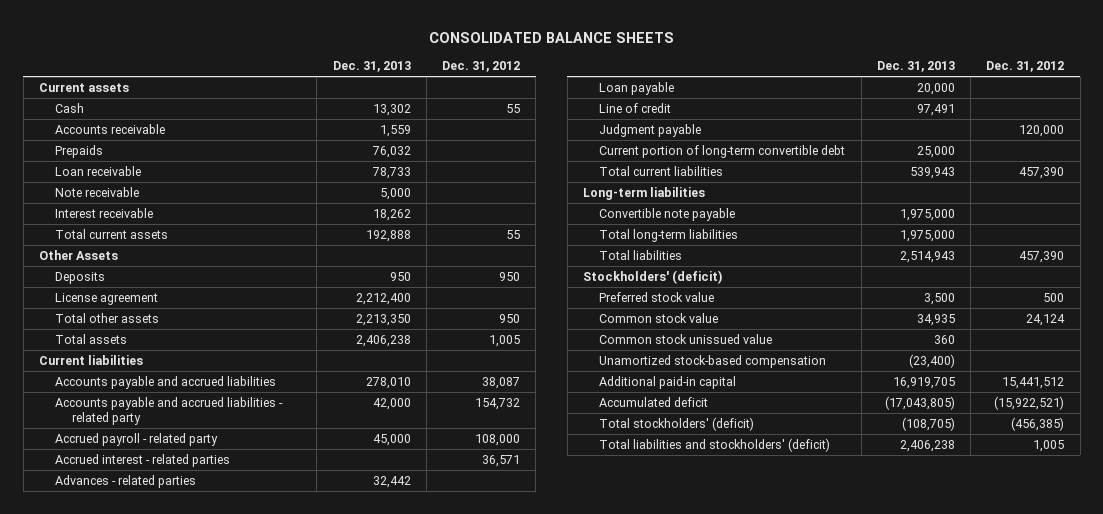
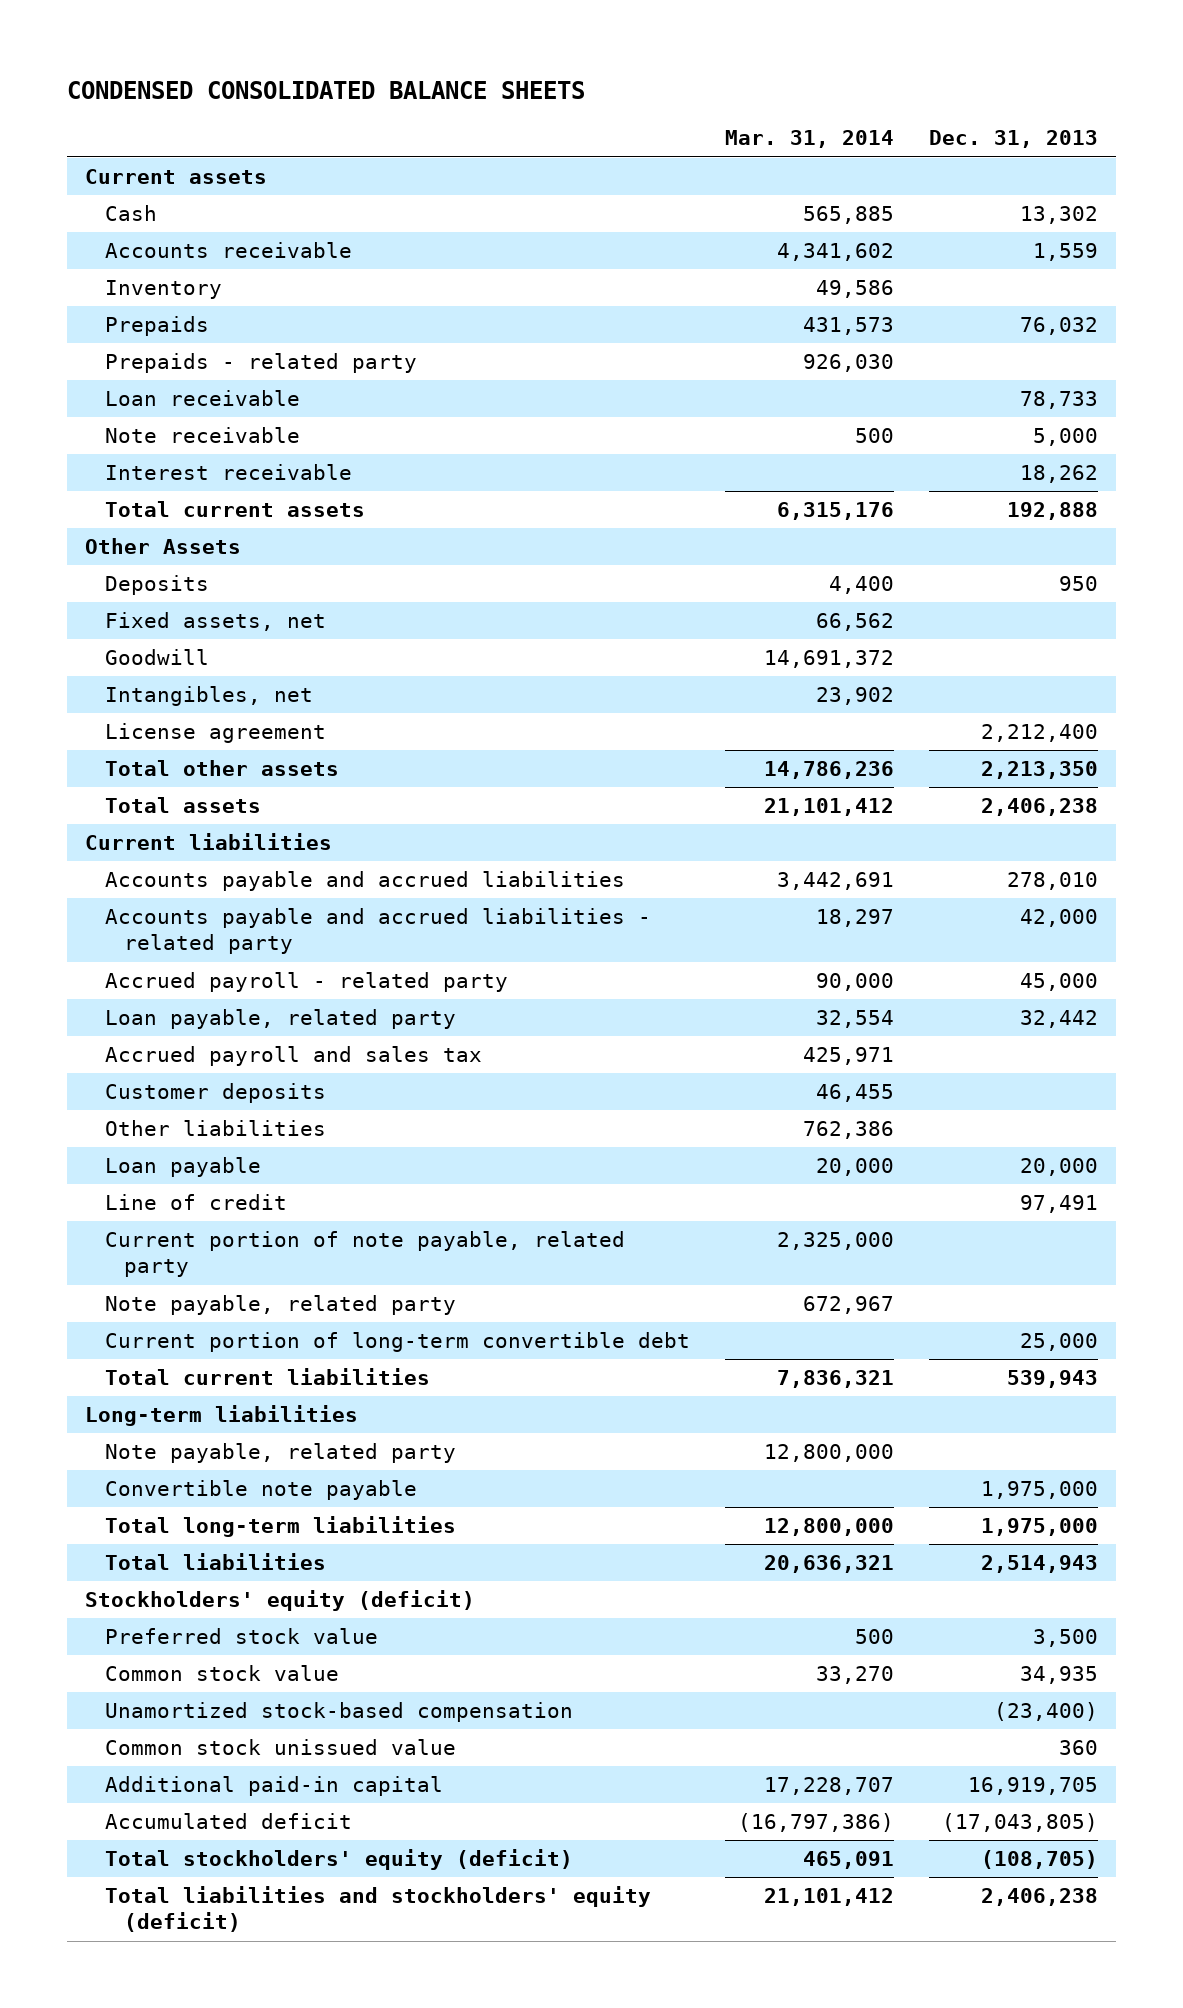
[428,31,674,43] CONSOLIDATED BALANCE SHEETS -> [67,80,586,99] CONDENSED CONSOLIDATED BALANCE SHEETS
[442,61,521,73] Dec. 31, 2012 -> none
none -> [724,130,894,149] Mar. 31, 2014
none -> [104,280,222,300] Inventory
none -> [104,353,417,374] Prepaids - related party
none -> [104,612,326,632] Fixed assets, net
none -> [104,649,209,666] Goodwill
none -> [104,686,313,707] Intangibles, net
[55,453,231,467] Accrued interest - related parties -> none
[55,474,197,488] Advances - related parties -> [104,1009,456,1030] Loan payable, related party
none -> [104,1046,482,1067] Accrued payroll and sales tax
none -> [104,1083,326,1104] Customer deposits
none -> [104,1120,326,1137] Other liabilities
[599,123,702,137] Judgment payable -> none
none -> [104,1231,625,1278] Current portion of note payable, related party
none -> [104,1295,456,1316] Note payable, related party
none -> [104,1443,456,1464] Note payable, related party
[583,269,723,284] Stockholders' (deficit) -> [84,1590,475,1612] Stockholders' equity (deficit)
[599,333,773,344] Common stock unissued value -> [104,1739,456,1756] Common stock unissued value
[599,416,755,431] Total stockholders' (deficit) -> [104,1849,573,1871] Total stockholders' equity (deficit)
[599,437,831,452] Total liabilities and stockholders' (deficit) -> [104,1886,651,1933] Total liabilities and stockholders' equity (deficit)

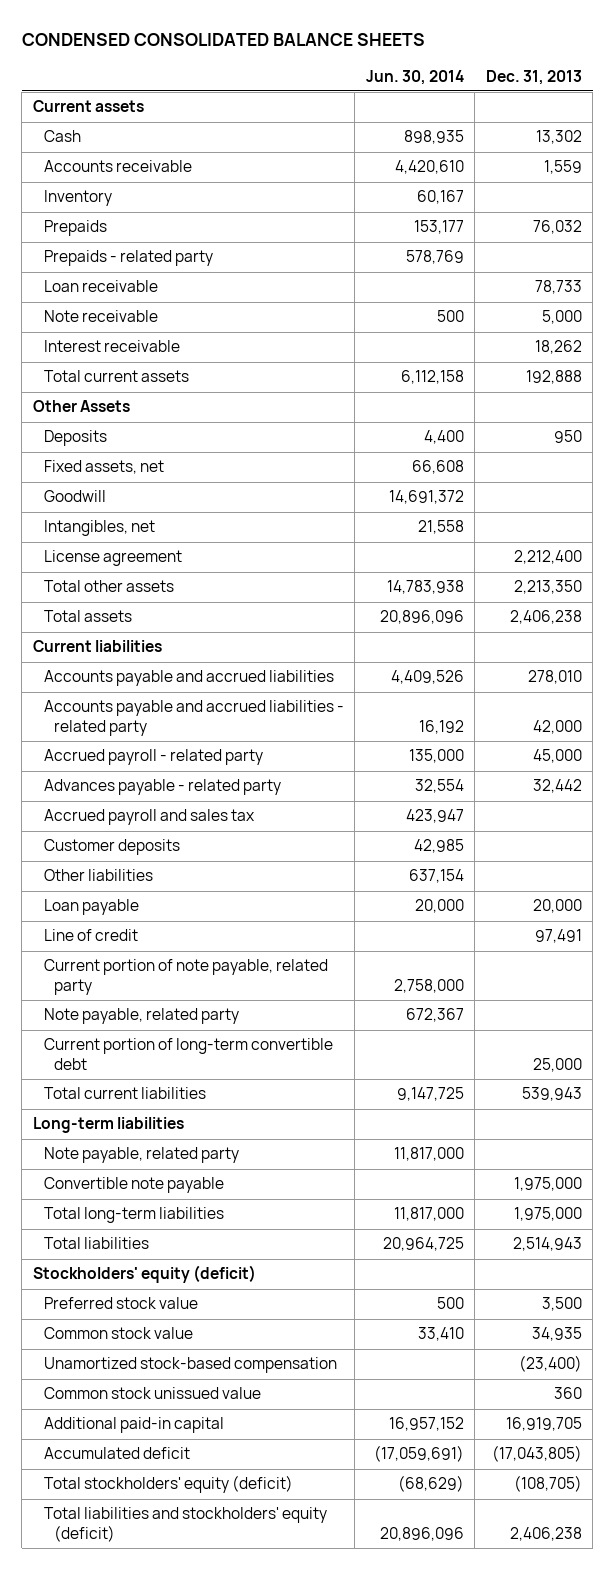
[724,130,894,149] Mar. 31, 2014 -> none
none -> [365,69,464,85] Jun. 30, 2014
[104,1009,456,1030] Loan payable, related party -> [43,779,281,796] Advances payable - related party

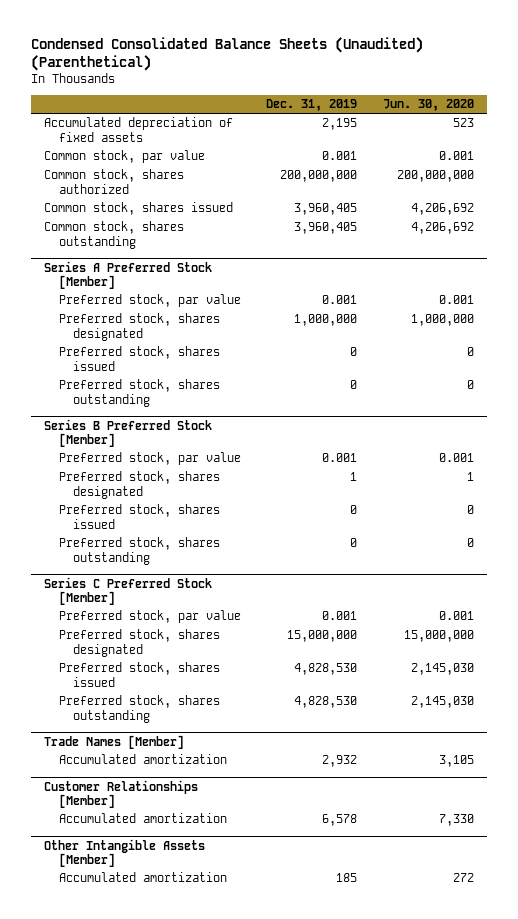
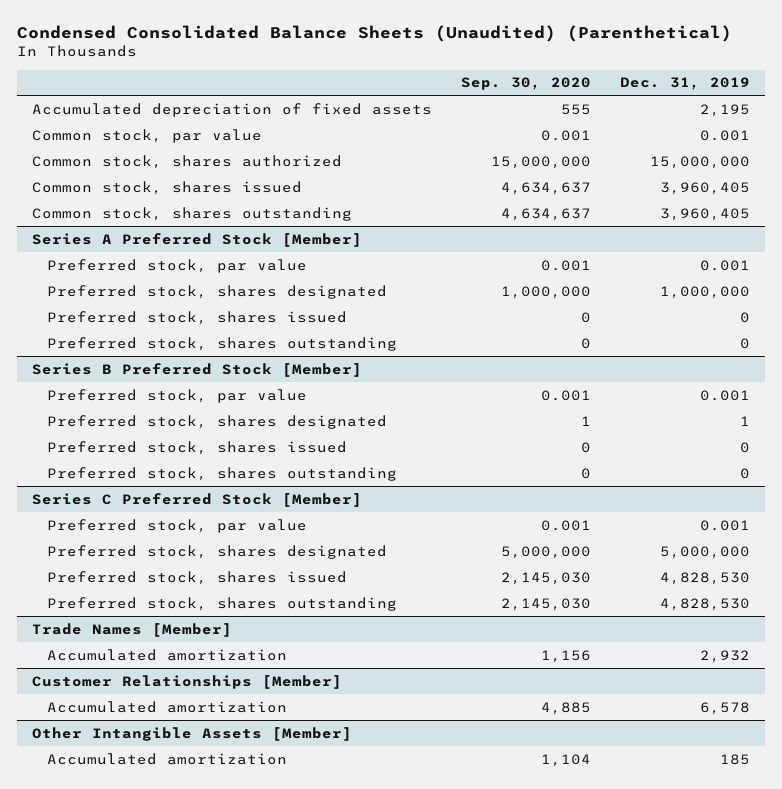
[382,99,474,112] Jun. 30, 2020 -> none
none -> [460,77,591,91] Sep. 30, 2020
[280,170,358,183] 200,000,000 -> [649,155,750,169] 15,000,000
[287,630,358,643] 15,000,000 -> [659,545,750,559] 5,000,000

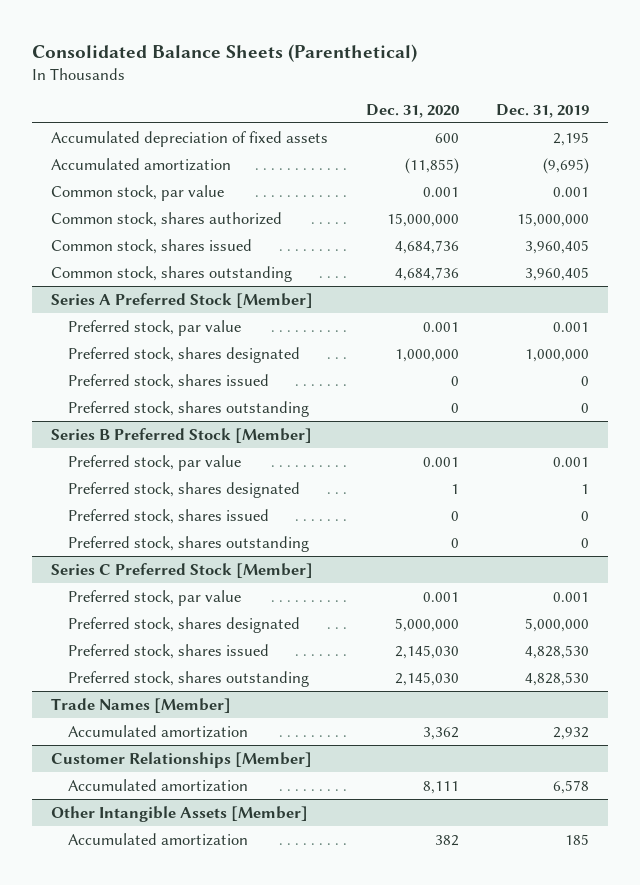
[17,25,733,43] Condensed Consolidated Balance Sheets (Unaudited) (Parenthetical) -> [32,43,418,62] Consolidated Balance Sheets (Parenthetical)
[460,77,591,91] Sep. 30, 2020 -> none
none -> [365,103,459,118] Dec. 31, 2020
none -> [50,157,231,171] Accumulated amortization

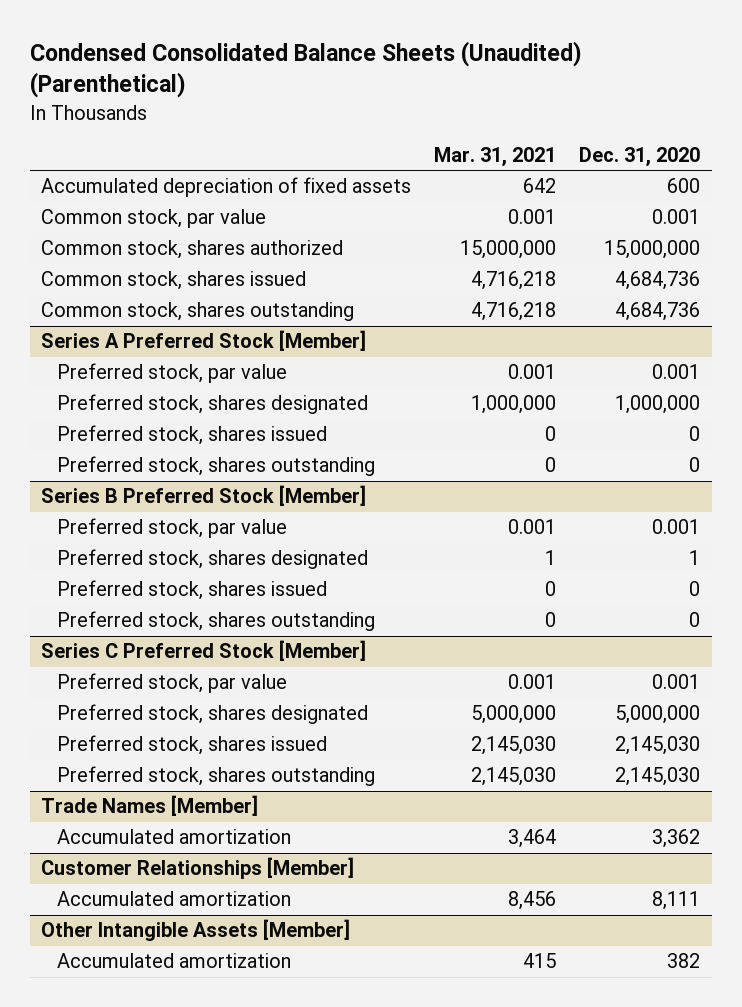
[32,43,418,62] Consolidated Balance Sheets (Parenthetical) -> [30,41,583,99] Condensed Consolidated Balance Sheets (Unaudited) (Parenthetical)
[496,103,590,118] Dec. 31, 2019 -> none
none -> [434,147,557,168] Mar. 31, 2021
[50,157,231,171] Accumulated amortization -> none

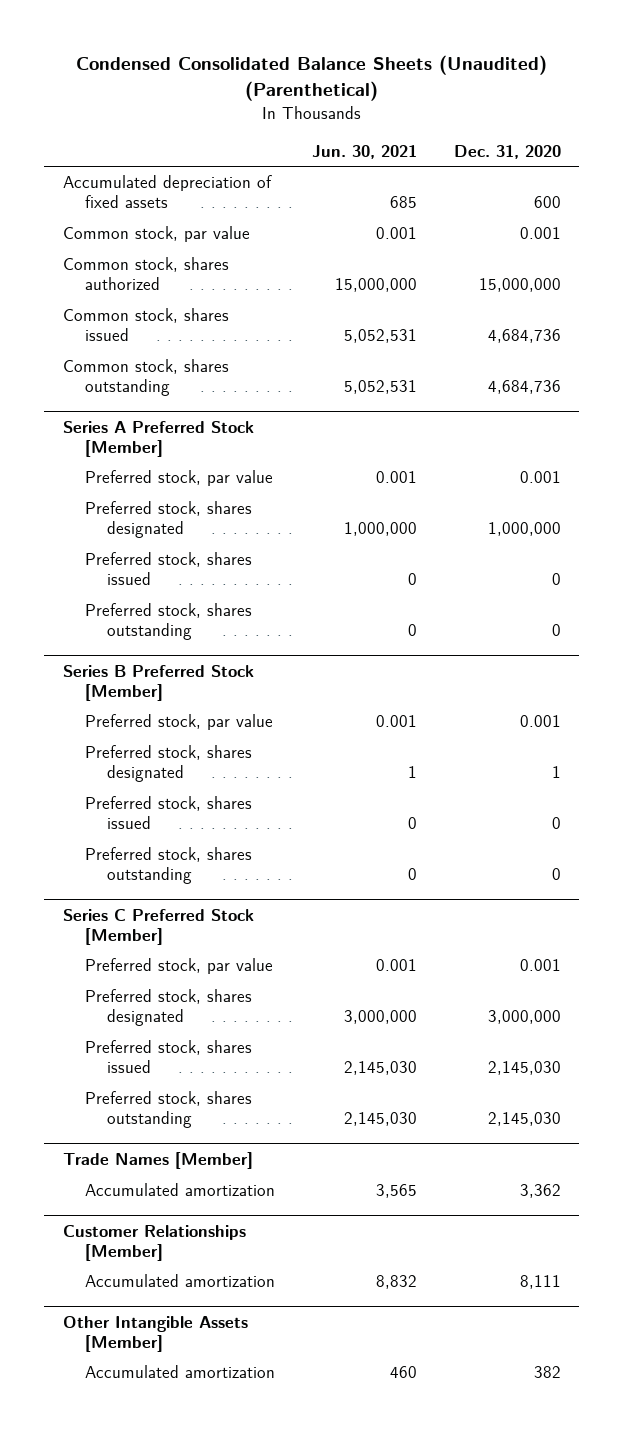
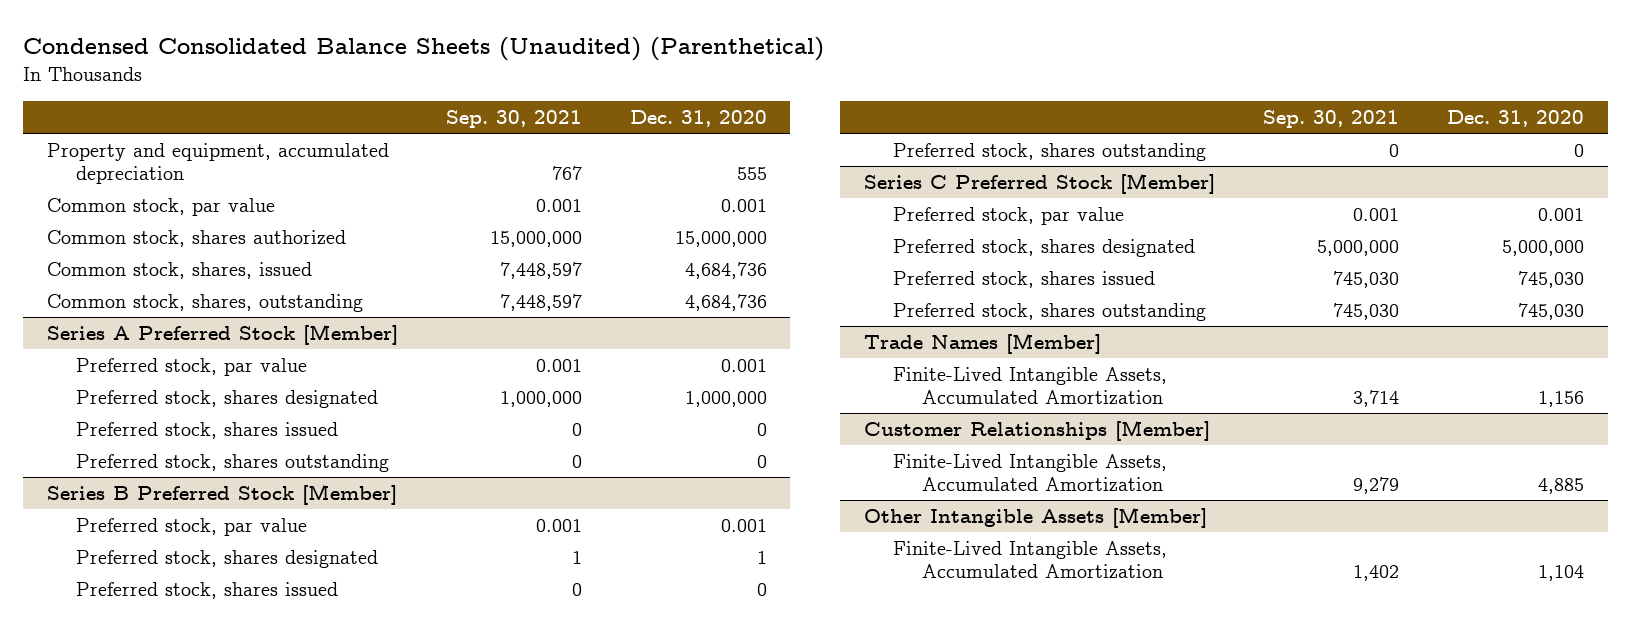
[311,144,417,159] Jun. 30, 2021 -> none
none -> [445,110,582,129] Sep. 30, 2021
[62,175,272,208] Accumulated depreciation of fixed assets -> [47,142,390,185] Property and equipment, accumulated depreciation
[533,195,561,208] 600 -> [736,167,767,181] 555
[62,308,229,341] Common stock, shares issued -> [47,261,313,279] Common stock, shares, issued
[62,359,229,396] Common stock, shares outstanding -> [47,293,364,312] Common stock, shares, outstanding
[487,1009,561,1024] 3,000,000 -> [1501,239,1584,256] 5,000,000
[487,1060,561,1075] 2,145,030 -> [1517,270,1584,288] 745,030
[487,1111,561,1126] 2,145,030 -> [1517,302,1584,320] 745,030
[84,1183,275,1197] Accumulated amortization -> [893,366,1168,406] Finite-Lived Intangible Assets, Accumulated Amortization
[519,1184,561,1199] 3,362 -> [1537,391,1584,408] 1,156
[84,1274,275,1288] Accumulated amortization -> [893,453,1168,493] Finite-Lived Intangible Assets, Accumulated Amortization
[519,1275,561,1290] 8,111 -> [1537,478,1584,495] 4,885
[84,1365,275,1379] Accumulated amortization -> [893,540,1168,580] Finite-Lived Intangible Assets, Accumulated Amortization
[533,1366,561,1379] 382 -> [1537,565,1584,582] 1,104

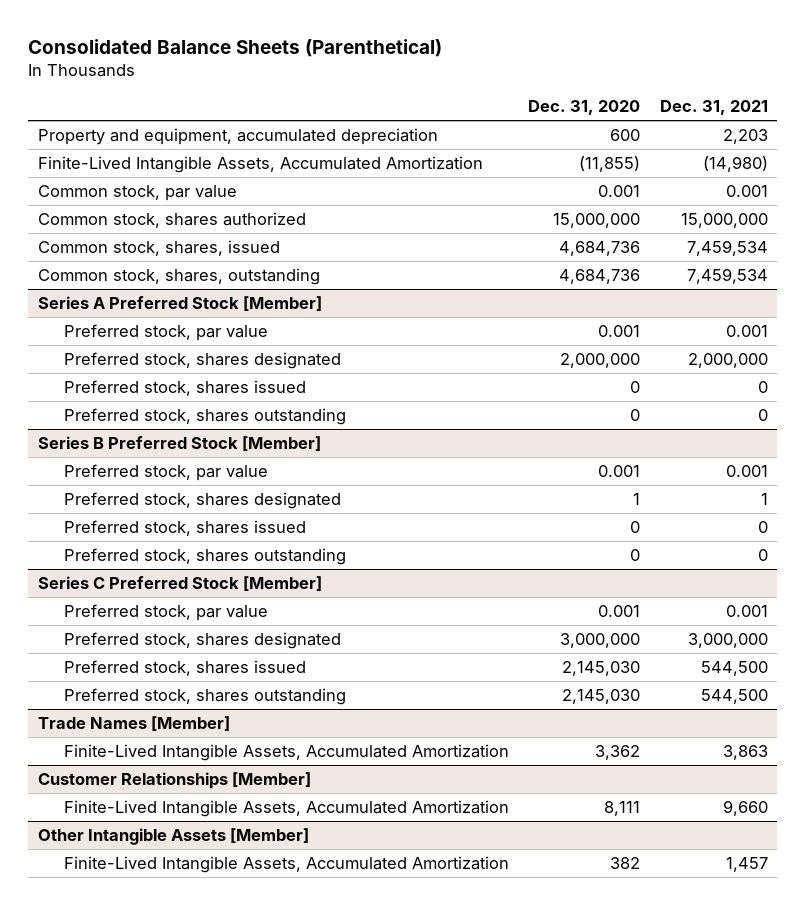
[23,37,825,62] Condensed Consolidated Balance Sheets (Unaudited) (Parenthetical) -> [28,38,443,57] Consolidated Balance Sheets (Parenthetical)
[445,110,582,129] Sep. 30, 2021 -> none
none -> [659,100,768,116] Dec. 31, 2021
[736,167,767,181] 555 -> [610,128,641,141] 600
none -> [37,155,483,173] Finite-Lived Intangible Assets, Accumulated Amortization
[684,390,767,407] 1,000,000 -> [560,352,641,368] 2,000,000
[1501,239,1584,256] 5,000,000 -> [560,632,641,648] 3,000,000
[1517,270,1584,288] 745,030 -> [562,660,641,676] 2,145,030
[1517,302,1584,320] 745,030 -> [562,688,641,704] 2,145,030
[1537,391,1584,408] 1,156 -> [595,744,641,760] 3,362
[1537,478,1584,495] 4,885 -> [604,800,641,816] 8,111
[1537,565,1584,582] 1,104 -> [610,856,641,869] 382

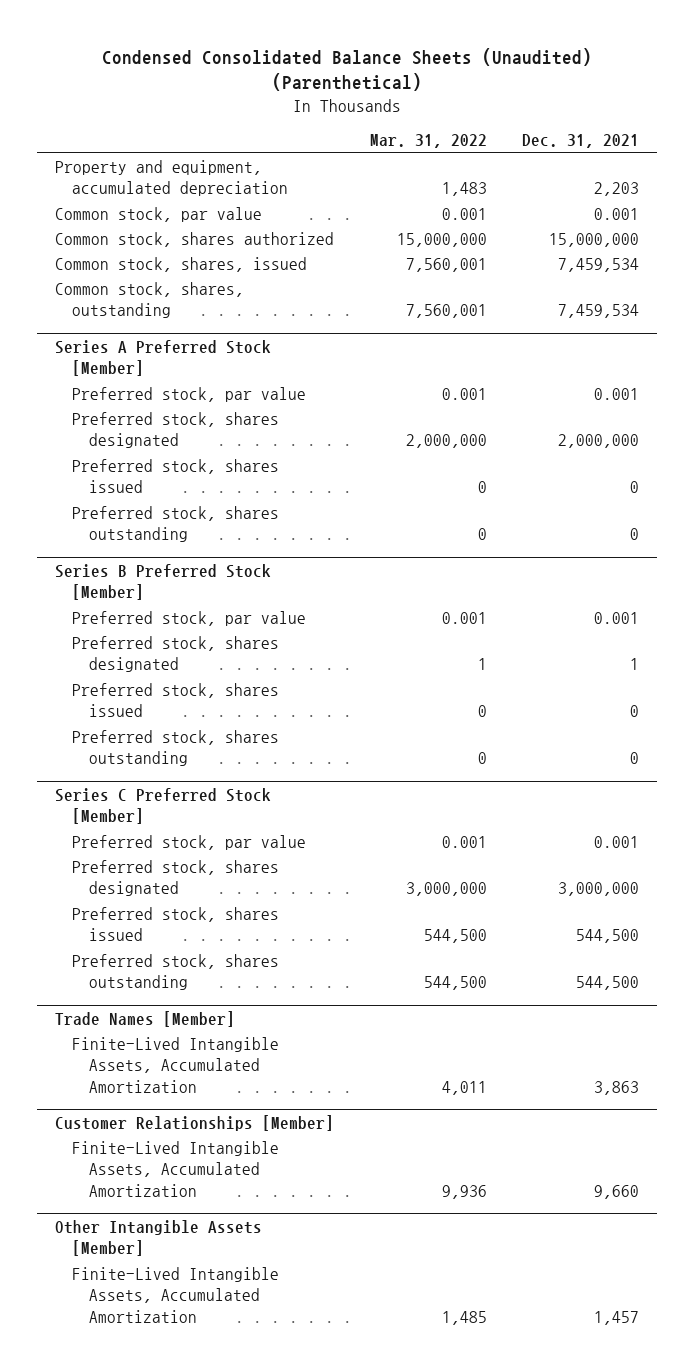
[28,38,443,57] Consolidated Balance Sheets (Parenthetical) -> [102,47,593,92] Condensed Consolidated Balance Sheets (Unaudited) (Parenthetical)
[528,100,641,116] Dec. 31, 2020 -> none
none -> [369,134,487,149] Mar. 31, 2022
[37,155,483,173] Finite-Lived Intangible Assets, Accumulated Amortization -> none

